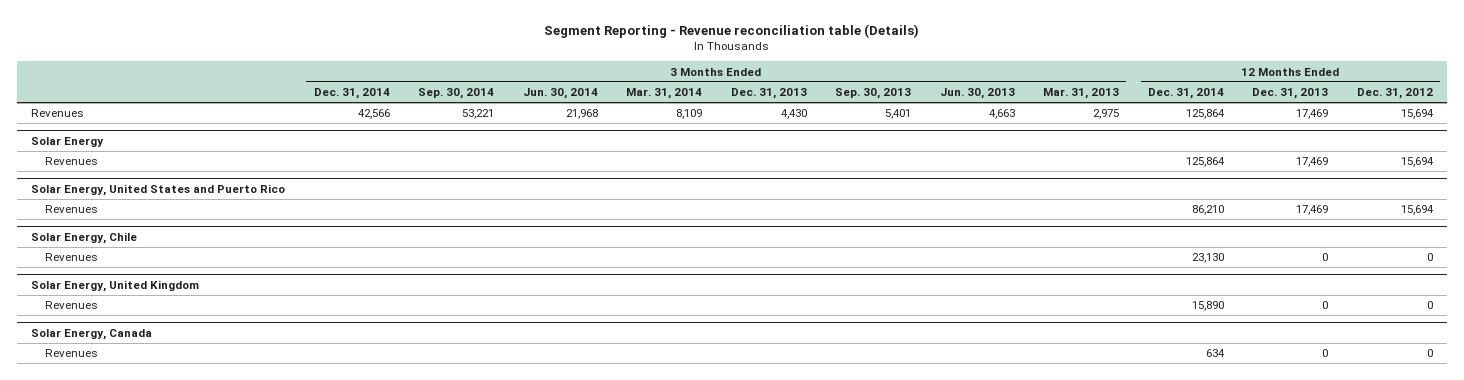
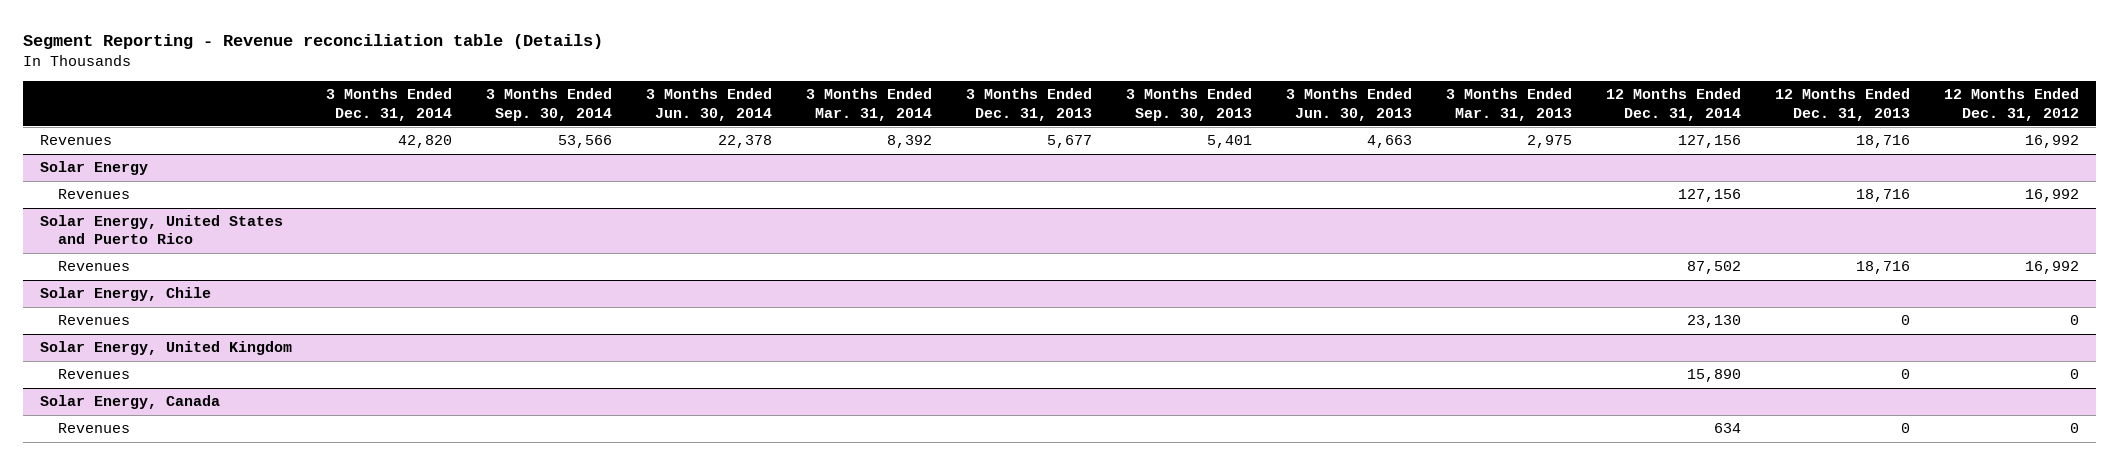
[357,109,390,120] 42,566 -> [398,135,453,149] 42,820
[462,109,495,120] 53,221 -> [558,135,613,149] 53,566
[565,109,598,120] 21,968 -> [718,135,773,149] 22,378
[676,109,703,120] 8,109 -> [887,135,933,149] 8,392
[780,109,807,120] 4,430 -> [1047,135,1093,149] 5,677
[1185,109,1225,120] 125,864 -> [1678,135,1742,149] 127,156
[1296,109,1329,120] 17,469 -> [1856,135,1911,149] 18,716
[1400,109,1434,120] 15,694 -> [2025,135,2080,149] 16,992
[1185,157,1225,168] 125,864 -> [1678,189,1742,203] 127,156
[1296,157,1329,168] 17,469 -> [1856,189,1911,203] 18,716
[1400,157,1434,168] 15,694 -> [2025,189,2080,203] 16,992
[1191,205,1224,216] 86,210 -> [1687,261,1742,275] 87,502
[1296,205,1329,216] 17,469 -> [1856,261,1911,275] 18,716
[1400,205,1434,216] 15,694 -> [2025,261,2080,275] 16,992

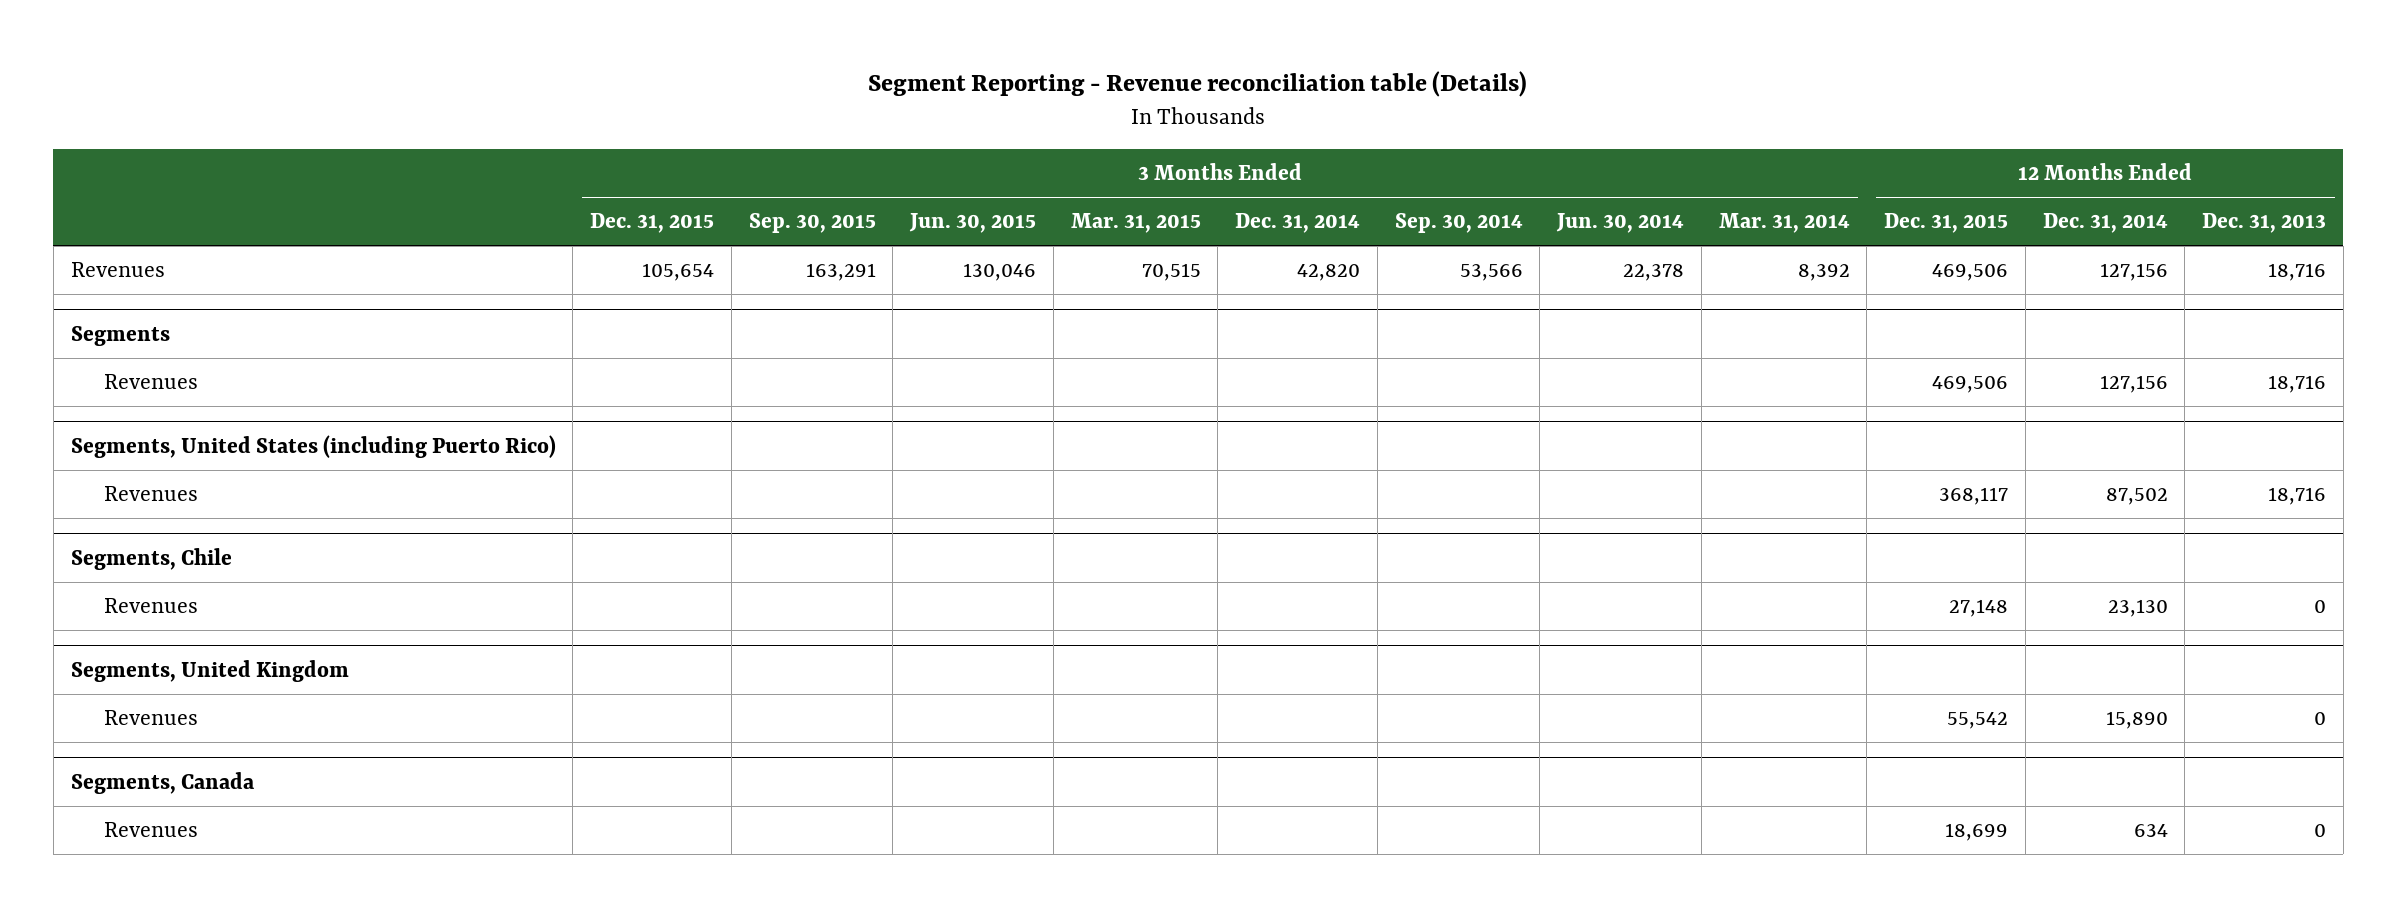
[966,88,1093,121] 3 Months Ended Dec. 31, 2013 -> none
[1126,88,1253,121] 3 Months Ended Sep. 30, 2013 -> none
[1286,88,1413,121] 3 Months Ended Jun. 30, 2013 -> none
[1446,88,1573,121] 3 Months Ended Mar. 31, 2013 -> none
[1944,88,2080,121] 12 Months Ended Dec. 31, 2012 -> none
none -> [590,213,715,234] Dec. 31, 2015
none -> [748,213,876,234] Sep. 30, 2015
none -> [909,213,1037,234] Jun. 30, 2015
none -> [1070,213,1201,234] Mar. 31, 2015
none -> [1884,213,2009,234] Dec. 31, 2015
[40,161,149,176] Solar Energy -> [70,325,170,346] Segments
[40,215,284,245] Solar Energy, United States and Puerto Rico -> none
none -> [70,434,556,458] Segments, United States (including Puerto Rico)
[40,287,212,302] Solar Energy, Chile -> none
none -> [70,547,232,570] Segments, Chile
[40,341,293,356] Solar Energy, United Kingdom -> none
none -> [70,659,349,682] Segments, United Kingdom
[40,395,221,410] Solar Energy, Canada -> none
none -> [70,771,255,794] Segments, Canada

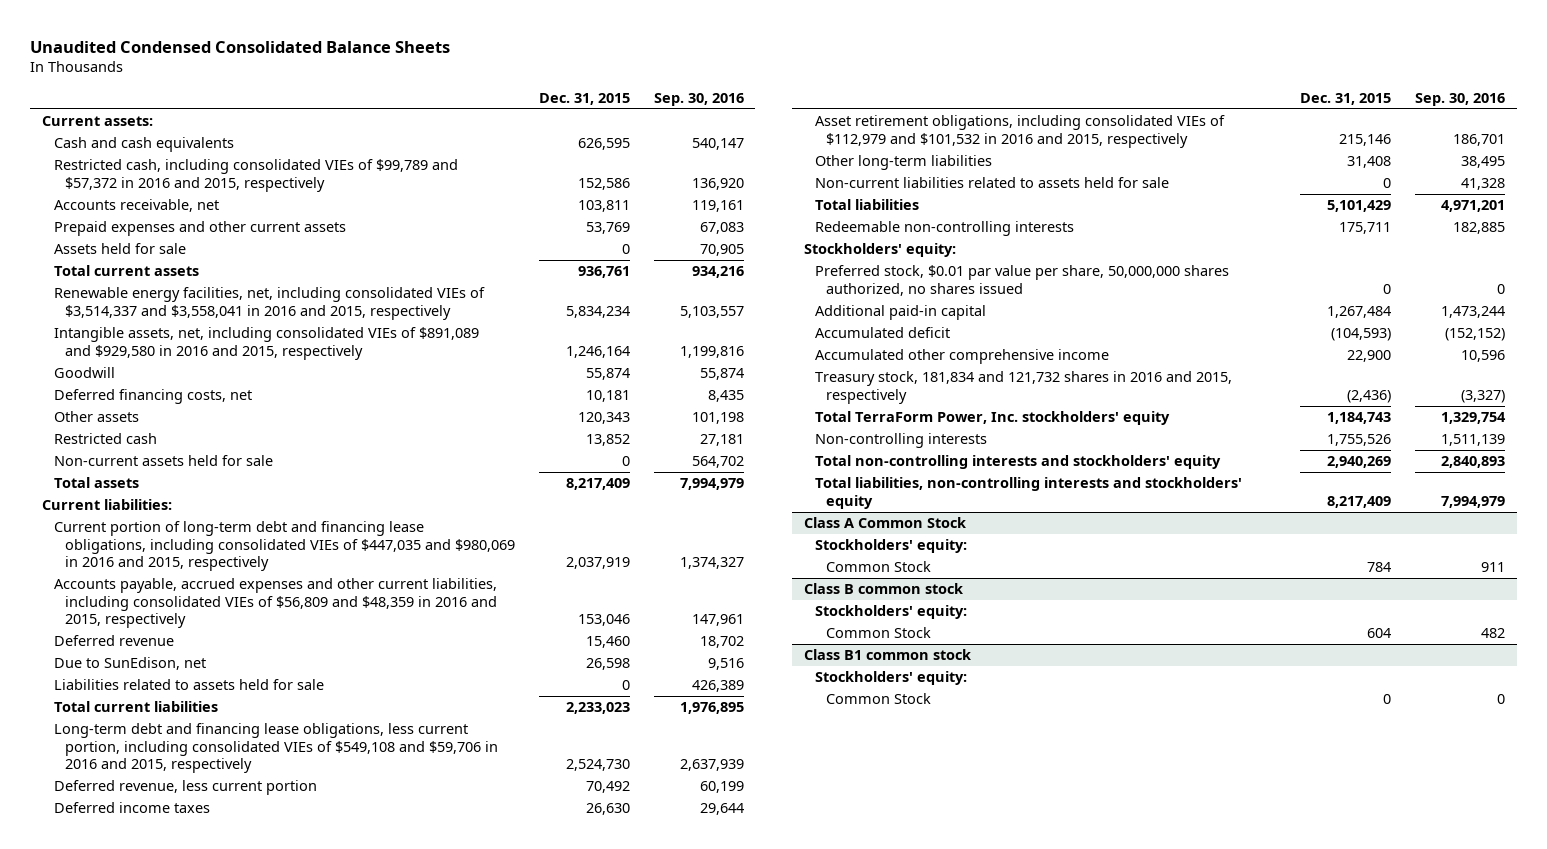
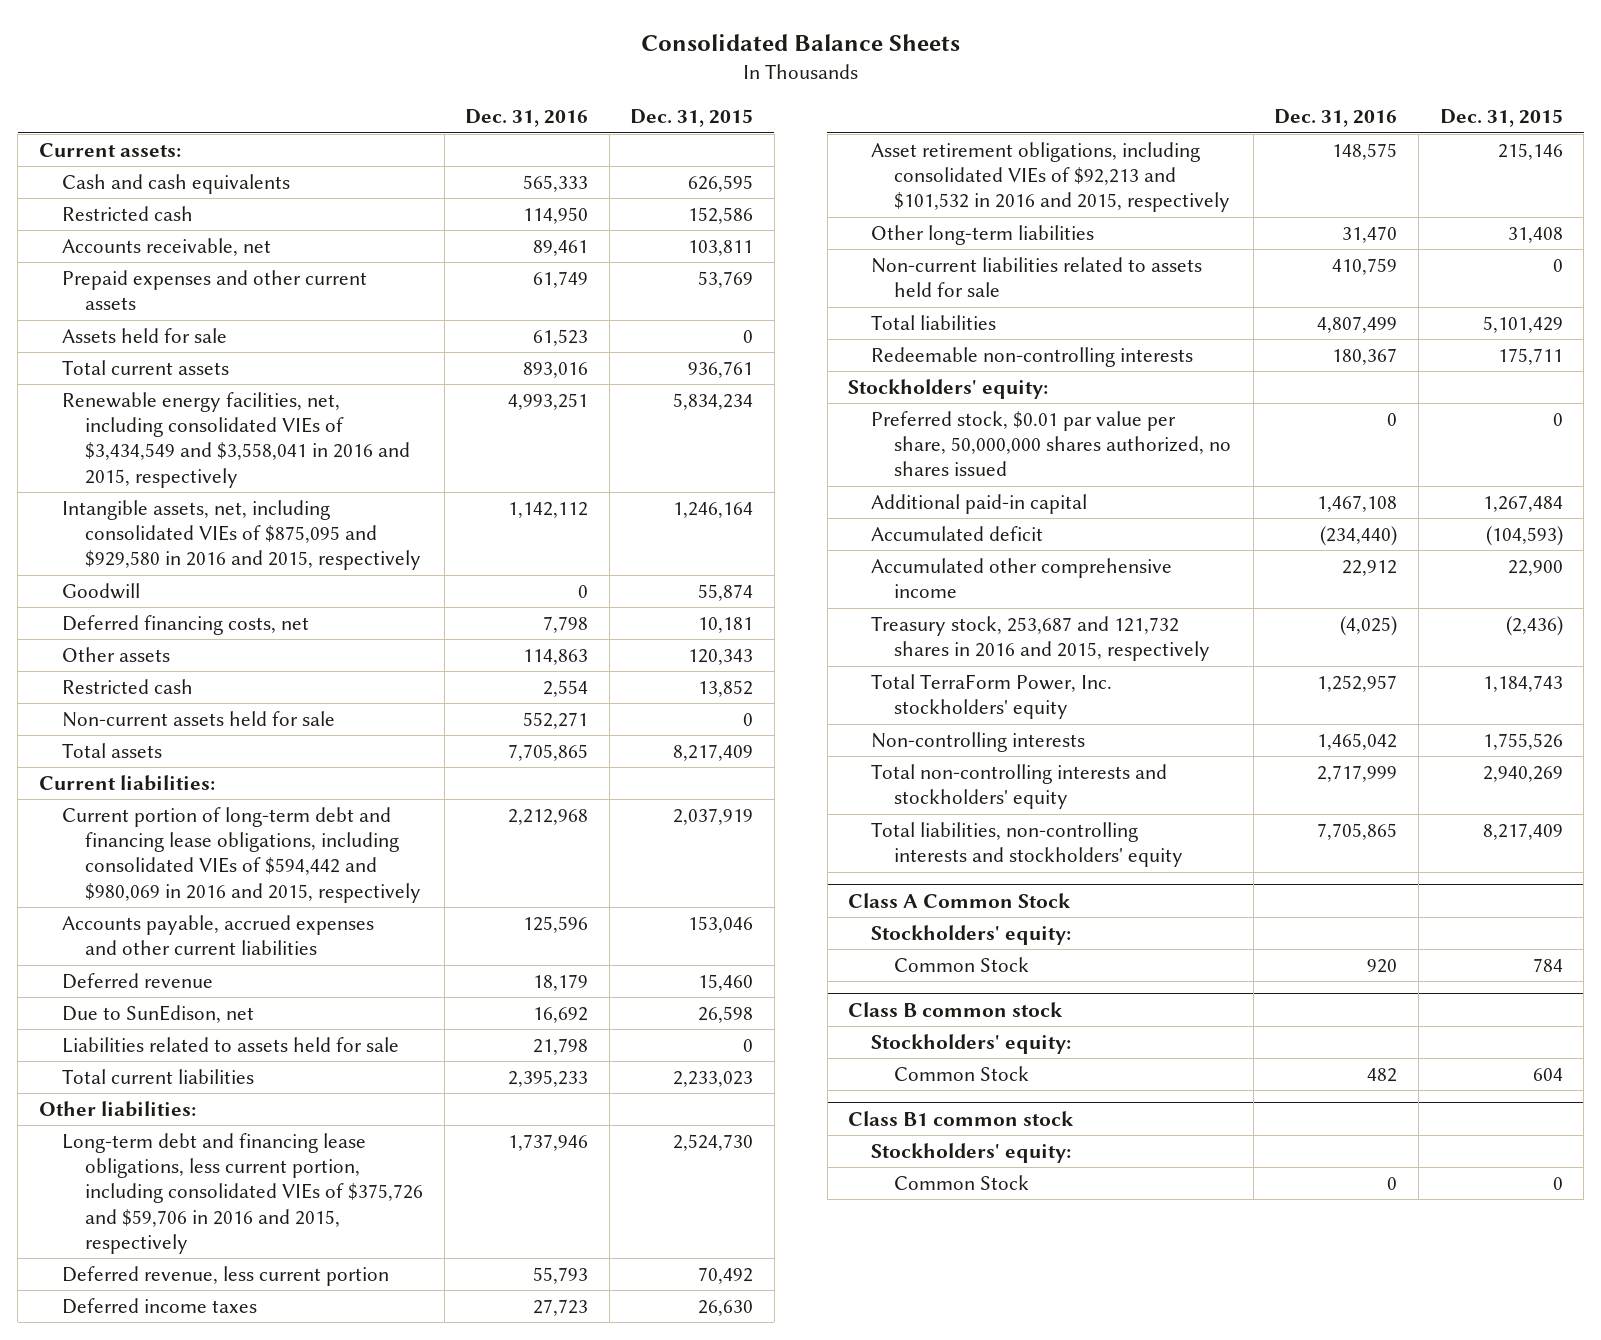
[30,40,451,53] Unaudited Condensed Consolidated Balance Sheets -> [640,33,960,51] Consolidated Balance Sheets
[653,93,744,107] Sep. 30, 2016 -> none
none -> [465,109,589,128] Dec. 31, 2016
[53,159,458,192] Restricted cash, including consolidated VIEs of $99,789 and $57,372 in 2016 and 2015, respectively -> [61,206,193,222] Restricted cash
[53,287,485,320] Renewable energy facilities, net, including consolidated VIEs of $3,514,337 and $3,558,041 in 2016 and 2015, respectively -> [61,392,411,488] Renewable energy facilities, net, including consolidated VIEs of $3,434,549 and $3,558,041 in 2016 and 2015, respectively
[53,327,479,360] Intangible assets, net, including consolidated VIEs of $891,089 and $929,580 in 2016 and 2015, respectively -> [61,500,422,571] Intangible assets, net, including consolidated VIEs of $875,095 and $929,580 in 2016 and 2015, respectively
[53,521,515,572] Current portion of long-term debt and financing lease obligations, including consolidated VIEs of $447,035 and $980,069 in 2016 and 2015, respectively -> [61,807,422,903] Current portion of long-term debt and financing lease obligations, including consolidated VIEs of $594,442 and $980,069 in 2016 and 2015, respectively
[53,578,497,629] Accounts payable, accrued expenses and other current liabilities, including consolidated VIEs of $56,809 and $48,359 in 2016 and 2015, respectively -> [61,915,374,956] Accounts payable, accrued expenses and other current liabilities
none -> [38,1101,196,1118] Other liabilities:
[53,723,498,774] Long-term debt and financing lease obligations, less current portion, including consolidated VIEs of $549,108 and $59,706 in 2016 and 2015, respectively -> [61,1133,424,1254] Long-term debt and financing lease obligations, less current portion, including consolidated VIEs of $375,726 and $59,706 in 2016 and 2015, respectively
[814,115,1225,148] Asset retirement obligations, including consolidated VIEs of $112,979 and $101,532 in 2016 and 2015, respectively -> [871,142,1231,213] Asset retirement obligations, including consolidated VIEs of $92,213 and $101,532 in 2016 and 2015, respectively
[814,371,1232,404] Treasury stock, 181,834 and 121,732 shares in 2016 and 2015, respectively -> [871,616,1211,662] Treasury stock, 253,687 and 121,732 shares in 2016 and 2015, respectively

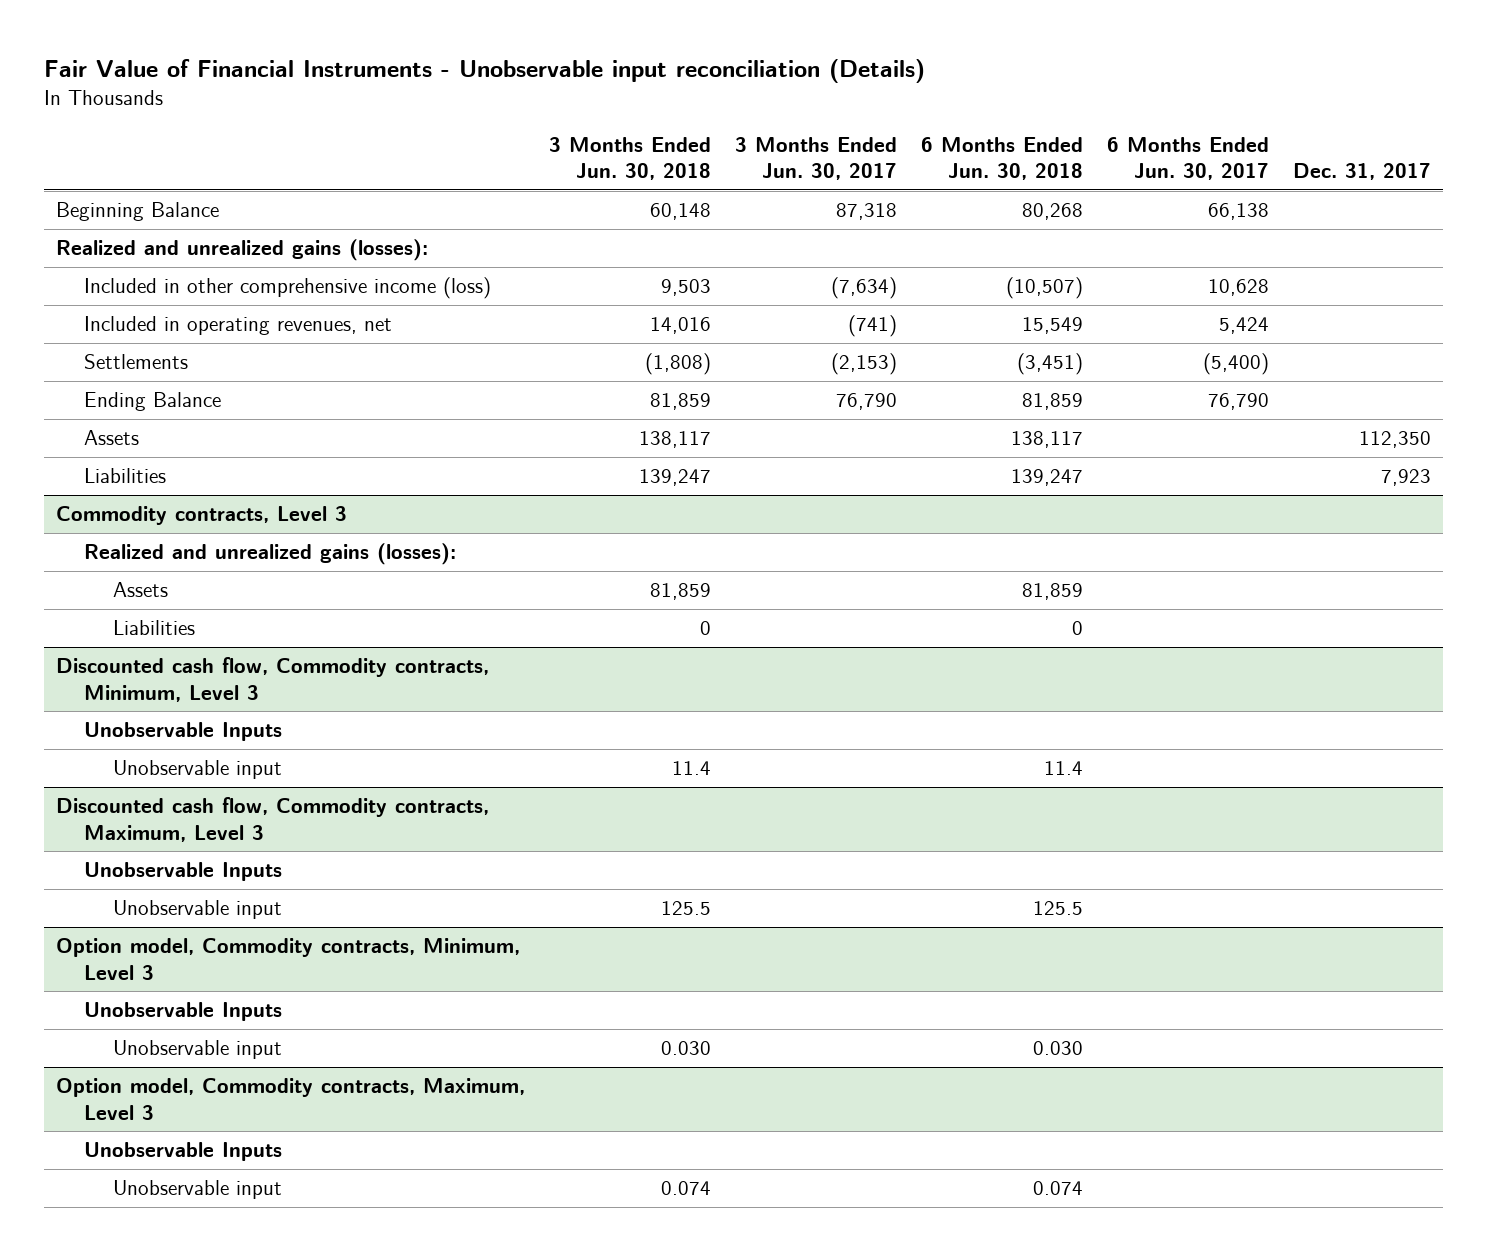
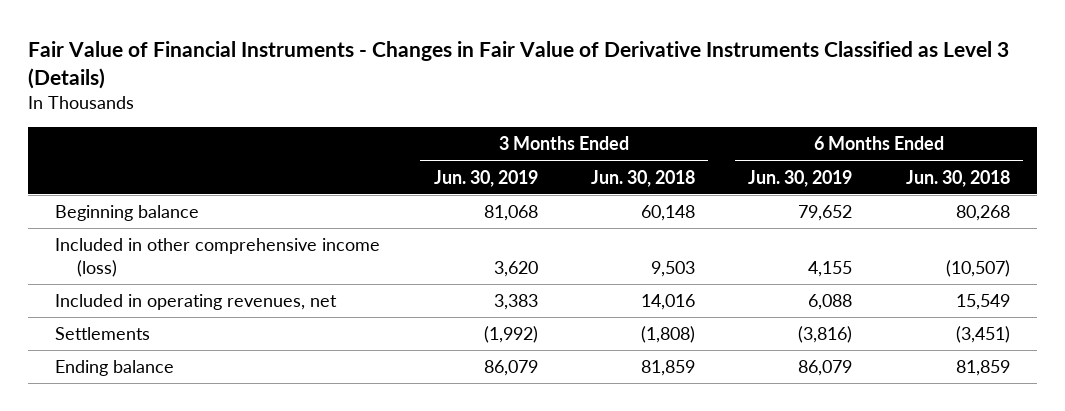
[44,58,926,83] Fair Value of Financial Instruments - Unobservable input reconciliation (Details) -> [28,40,1010,89] Fair Value of Financial Instruments - Changes in Fair Value of Derivative Instruments Classified as Level 3 (Details)
[735,136,898,181] 3 Months Ended Jun. 30, 2017 -> none
[1107,136,1270,181] 6 Months Ended Jun. 30, 2017 -> none
[1293,163,1432,181] Dec. 31, 2017 -> none
none -> [433,169,538,187] Jun. 30, 2019
none -> [748,169,853,187] Jun. 30, 2019
[56,239,429,262] Realized and unrealized gains (losses): -> none
[56,202,220,222] Beginning Balance -> [55,205,200,222] Beginning balance
[84,430,140,446] Assets -> none
[84,468,167,484] Liabilities -> none
[56,506,348,526] Commodity contracts, Level 3 -> none
[84,543,457,566] Realized and unrealized gains (losses): -> none
[112,582,168,598] Assets -> none
[112,620,195,636] Liabilities -> none
[56,657,490,702] Discounted cash flow, Commodity contracts, Minimum, Level 3 -> none
[84,722,283,742] Unobservable Inputs -> none
[112,760,282,780] Unobservable input -> none
[56,797,490,842] Discounted cash flow, Commodity contracts, Maximum, Level 3 -> none
[84,862,283,882] Unobservable Inputs -> none
[112,900,282,920] Unobservable input -> none
[56,938,521,980] Option model, Commodity contracts, Minimum, Level 3 -> none
[84,1002,283,1022] Unobservable Inputs -> none
[112,1040,282,1060] Unobservable input -> none
[56,1078,526,1120] Option model, Commodity contracts, Maximum, Level 3 -> none
[84,1142,283,1162] Unobservable Inputs -> none
[112,1180,282,1200] Unobservable input -> none
[84,392,222,412] Ending Balance -> [55,360,175,377] Ending balance

